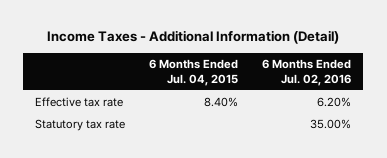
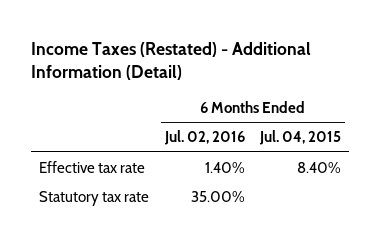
[47,30,340,45] Income Taxes - Additional Information (Detail) -> [31,41,312,80] Income Taxes (Restated) - Additional Information (Detail)
[317,97,352,108] 6.20% -> [204,161,245,173] 1.40%

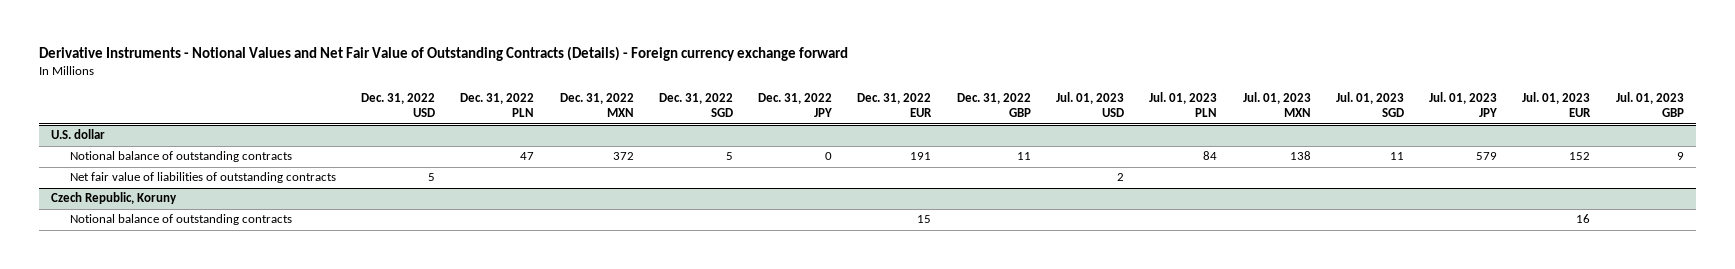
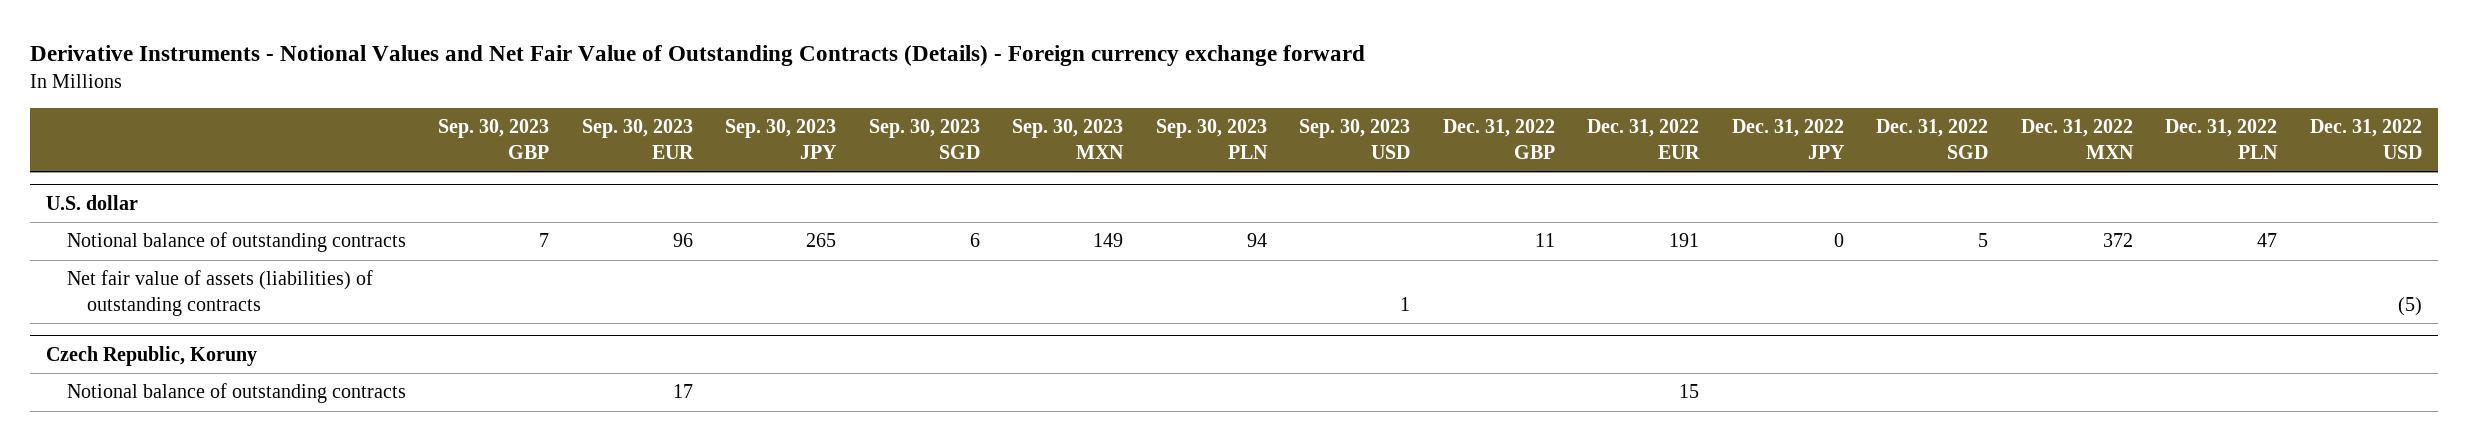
[1056,92,1125,118] Jul. 01, 2023 USD -> none
[1149,92,1218,118] Jul. 01, 2023 PLN -> none
[1242,92,1311,118] Jul. 01, 2023 MXN -> none
[1335,92,1404,118] Jul. 01, 2023 SGD -> none
[1429,92,1498,118] Jul. 01, 2023 JPY -> none
[1522,92,1592,118] Jul. 01, 2023 EUR -> none
[1615,92,1684,118] Jul. 01, 2023 GBP -> none
none -> [438,119,550,159] Sep. 30, 2023 GBP
none -> [581,119,694,159] Sep. 30, 2023 EUR
none -> [725,119,838,159] Sep. 30, 2023 JPY
none -> [868,119,980,159] Sep. 30, 2023 SGD
none -> [1012,119,1125,159] Sep. 30, 2023 MXN
none -> [1155,119,1268,159] Sep. 30, 2023 PLN
none -> [1299,119,1411,159] Sep. 30, 2023 USD
[69,172,336,184] Net fair value of liabilities of outstanding contracts -> [66,270,373,316] Net fair value of assets (liabilities) of outstanding contracts
[428,173,436,182] 5 -> [2398,296,2423,316] (5)

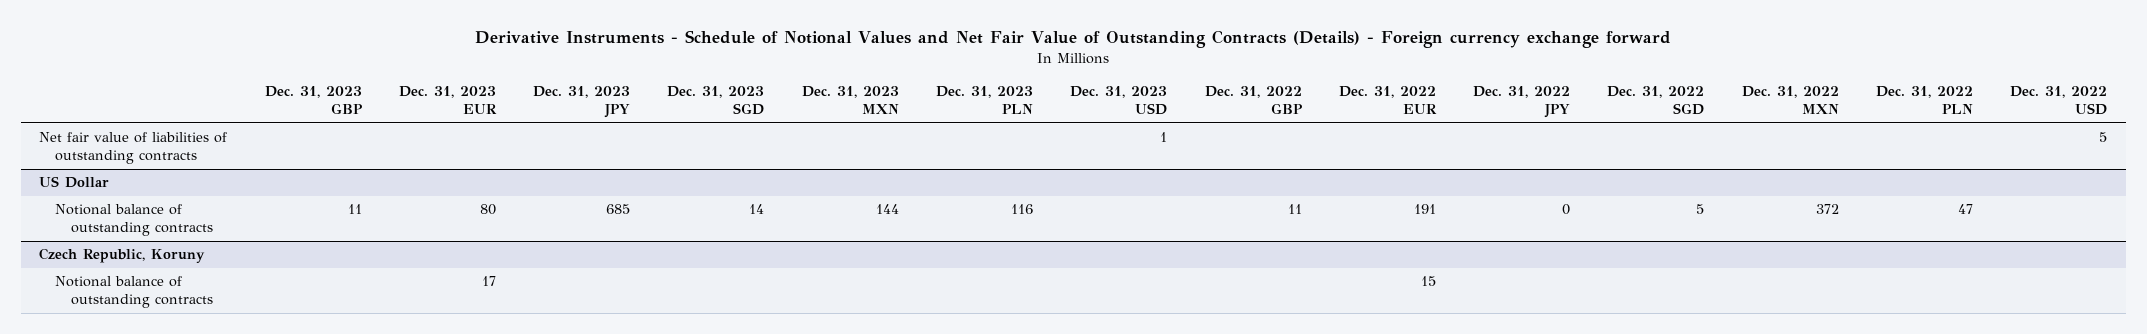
[29,44,1365,66] Derivative Instruments - Notional Values and Net Fair Value of Outstanding Contracts (Details) - Foreign currency exchange forward -> [475,30,1672,49] Derivative Instruments - Schedule of Notional Values and Net Fair Value of Outstanding Contracts (Details) - Foreign currency exchange forward
[438,119,550,159] Sep. 30, 2023 GBP -> none
[581,119,694,159] Sep. 30, 2023 EUR -> none
[725,119,838,159] Sep. 30, 2023 JPY -> none
[868,119,980,159] Sep. 30, 2023 SGD -> none
[1012,119,1125,159] Sep. 30, 2023 MXN -> none
[1155,119,1268,159] Sep. 30, 2023 PLN -> none
[1299,119,1411,159] Sep. 30, 2023 USD -> none
none -> [264,86,362,115] Dec. 31, 2023 GBP
none -> [398,86,497,115] Dec. 31, 2023 EUR
none -> [533,86,631,119] Dec. 31, 2023 JPY
none -> [667,86,765,116] Dec. 31, 2023 SGD
none -> [801,86,899,115] Dec. 31, 2023 MXN
none -> [936,86,1034,115] Dec. 31, 2023 PLN
none -> [1070,86,1168,116] Dec. 31, 2023 USD
none -> [39,132,228,165] Net fair value of liabilities of outstanding contracts
[45,195,138,211] U.S. dollar -> [39,176,110,189] US Dollar
[66,270,373,316] Net fair value of assets (liabilities) of outstanding contracts -> none

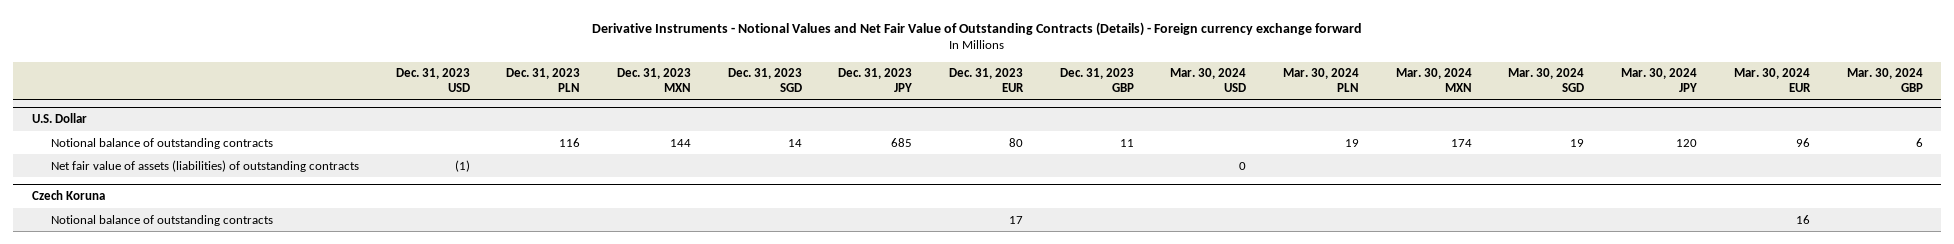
[475,30,1672,49] Derivative Instruments - Schedule of Notional Values and Net Fair Value of Outstanding Contracts (Details) - Foreign currency exchange forward -> [592,21,1363,36] Derivative Instruments - Notional Values and Net Fair Value of Outstanding Contracts (Details) - Foreign currency exchange forward
[1204,86,1302,115] Dec. 31, 2022 GBP -> none
[1338,86,1437,115] Dec. 31, 2022 EUR -> none
[1473,86,1571,119] Dec. 31, 2022 JPY -> none
[1607,86,1705,116] Dec. 31, 2022 SGD -> none
[1741,86,1839,115] Dec. 31, 2022 MXN -> none
[1876,86,1974,115] Dec. 31, 2022 PLN -> none
[2010,86,2108,116] Dec. 31, 2022 USD -> none
none -> [1170,68,1247,92] Mar. 30, 2024 USD
none -> [1283,68,1360,92] Mar. 30, 2024 PLN
none -> [1395,68,1472,92] Mar. 30, 2024 MXN
none -> [1508,68,1585,92] Mar. 30, 2024 SGD
none -> [1621,68,1698,92] Mar. 30, 2024 JPY
none -> [1733,68,1811,92] Mar. 30, 2024 EUR
none -> [1846,68,1923,92] Mar. 30, 2024 GBP
[39,132,228,165] Net fair value of liabilities of outstanding contracts -> none
[39,176,110,189] US Dollar -> [31,112,87,123] U.S. Dollar
none -> [50,159,359,172] Net fair value of assets (liabilities) of outstanding contracts
[39,248,206,264] Czech Republic, Koruny -> [31,189,105,200] Czech Koruna

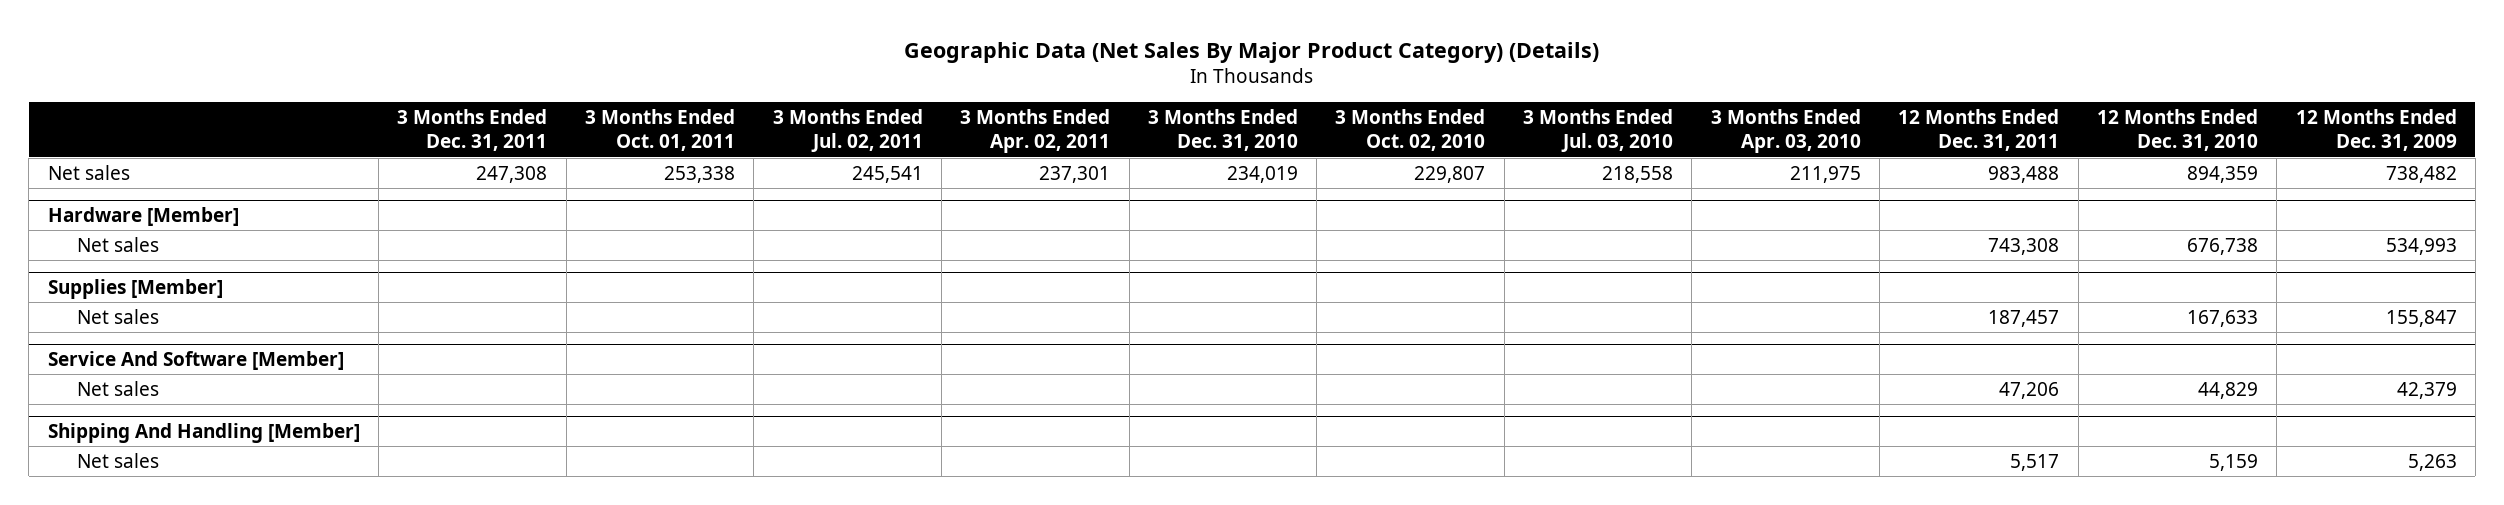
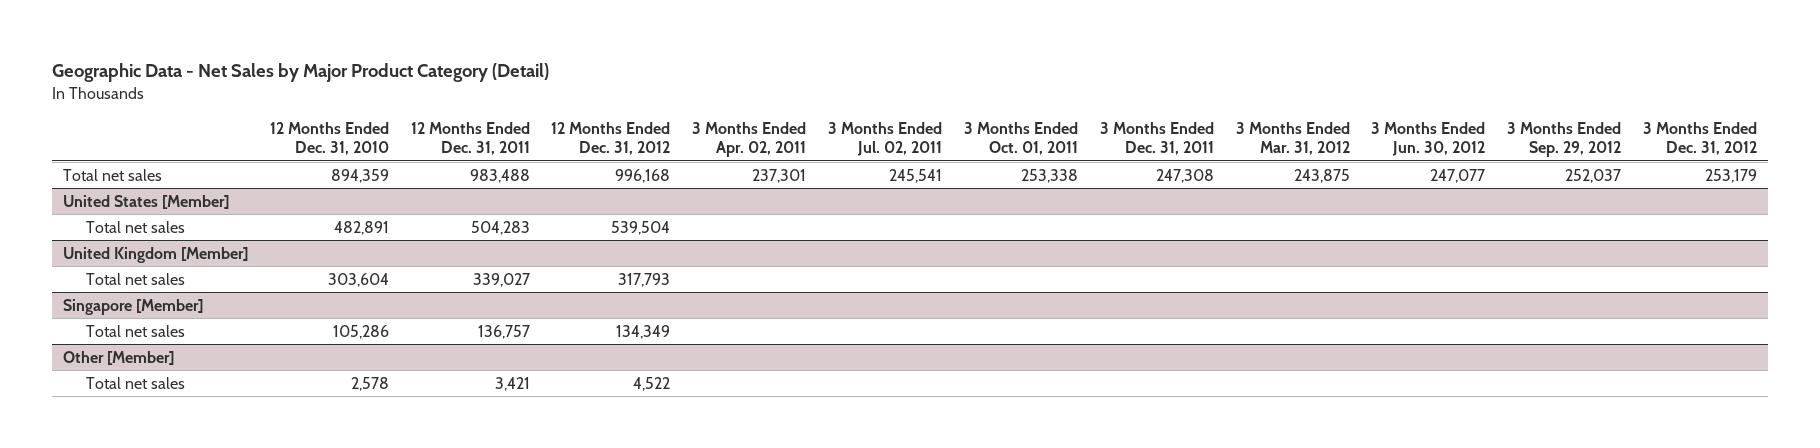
[904,42,1600,64] Geographic Data (Net Sales By Major Product Category) (Details) -> [51,62,549,82] Geographic Data - Net Sales by Major Product Category (Detail)
[1147,109,1298,152] 3 Months Ended Dec. 31, 2010 -> none
[1335,109,1486,152] 3 Months Ended Oct. 02, 2010 -> none
[1523,109,1674,153] 3 Months Ended Jul. 03, 2010 -> none
[1710,109,1861,154] 3 Months Ended Apr. 03, 2010 -> none
[2295,109,2457,152] 12 Months Ended Dec. 31, 2009 -> none
none -> [551,121,671,156] 12 Months Ended Dec. 31, 2012
none -> [1235,121,1350,156] 3 Months Ended Mar. 31, 2012
none -> [1371,121,1486,157] 3 Months Ended Jun. 30, 2012
none -> [1507,121,1622,158] 3 Months Ended Sep. 29, 2012
none -> [1643,121,1758,156] 3 Months Ended Dec. 31, 2012
[47,207,239,227] Hardware [Member] -> none
[47,279,223,300] Supplies [Member] -> none
[47,351,344,371] Service And Software [Member] -> none
[47,423,360,444] Shipping And Handling [Member] -> none
[47,164,130,180] Net sales -> [62,168,162,181] Total net sales
none -> [62,194,229,209] United States [Member]
[77,236,160,252] Net sales -> [86,220,186,233] Total net sales
[1988,237,2060,255] 743,308 -> [470,220,530,235] 504,283
[2186,237,2258,255] 676,738 -> [333,220,389,235] 482,891
none -> [62,246,248,263] United Kingdom [Member]
[77,308,160,324] Net sales -> [86,272,186,285] Total net sales
[1988,309,2060,327] 187,457 -> [472,272,530,287] 339,027
[2186,309,2258,327] 167,633 -> [327,272,389,287] 303,604
none -> [62,298,203,315] Singapore [Member]
[77,380,160,396] Net sales -> [86,324,186,337] Total net sales
[1999,381,2060,399] 47,206 -> [477,324,530,339] 136,757
[2197,381,2258,399] 44,829 -> [332,324,389,339] 105,286
none -> [62,350,174,365] Other [Member]
[77,452,160,468] Net sales -> [86,376,186,389] Total net sales
[2010,453,2060,471] 5,517 -> [494,376,530,391] 3,421
[2208,453,2258,471] 5,159 -> [350,376,389,391] 2,578

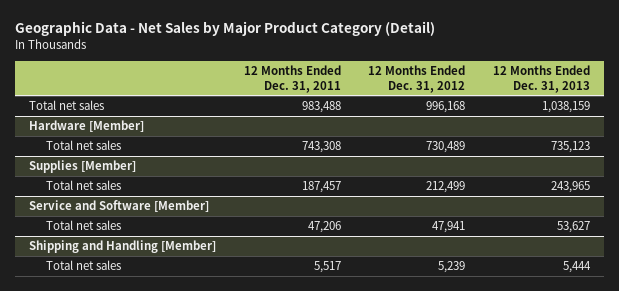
[269,121,389,156] 12 Months Ended Dec. 31, 2010 -> none
[692,121,807,158] 3 Months Ended Apr. 02, 2011 -> none
[828,121,943,157] 3 Months Ended Jul. 02, 2011 -> none
[963,121,1078,156] 3 Months Ended Oct. 01, 2011 -> none
[1099,121,1214,156] 3 Months Ended Dec. 31, 2011 -> none
[1235,121,1350,156] 3 Months Ended Mar. 31, 2012 -> none
[1371,121,1486,157] 3 Months Ended Jun. 30, 2012 -> none
[1507,121,1622,158] 3 Months Ended Sep. 29, 2012 -> none
[1643,121,1758,156] 3 Months Ended Dec. 31, 2012 -> none
none -> [493,65,591,93] 12 Months Ended Dec. 31, 2013
[62,194,229,209] United States [Member] -> none
[62,246,248,263] United Kingdom [Member] -> none
[62,298,203,315] Singapore [Member] -> none
[62,350,174,365] Other [Member] -> none
none -> [28,120,144,133] Hardware [Member]
[470,220,530,235] 504,283 -> [301,141,341,154] 743,308
[611,220,671,235] 539,504 -> [426,141,466,154] 730,489
none -> [28,160,136,174] Supplies [Member]
[472,272,530,287] 339,027 -> [301,181,341,194] 187,457
[618,272,671,287] 317,793 -> [426,181,466,194] 212,499
none -> [28,200,209,213] Service and Software [Member]
[477,324,530,339] 136,757 -> [307,221,341,234] 47,206
[616,324,671,339] 134,349 -> [432,221,466,234] 47,941
none -> [28,240,216,254] Shipping and Handling [Member]
[494,376,530,391] 3,421 -> [313,261,341,274] 5,517
[633,376,671,391] 4,522 -> [438,261,466,274] 5,239

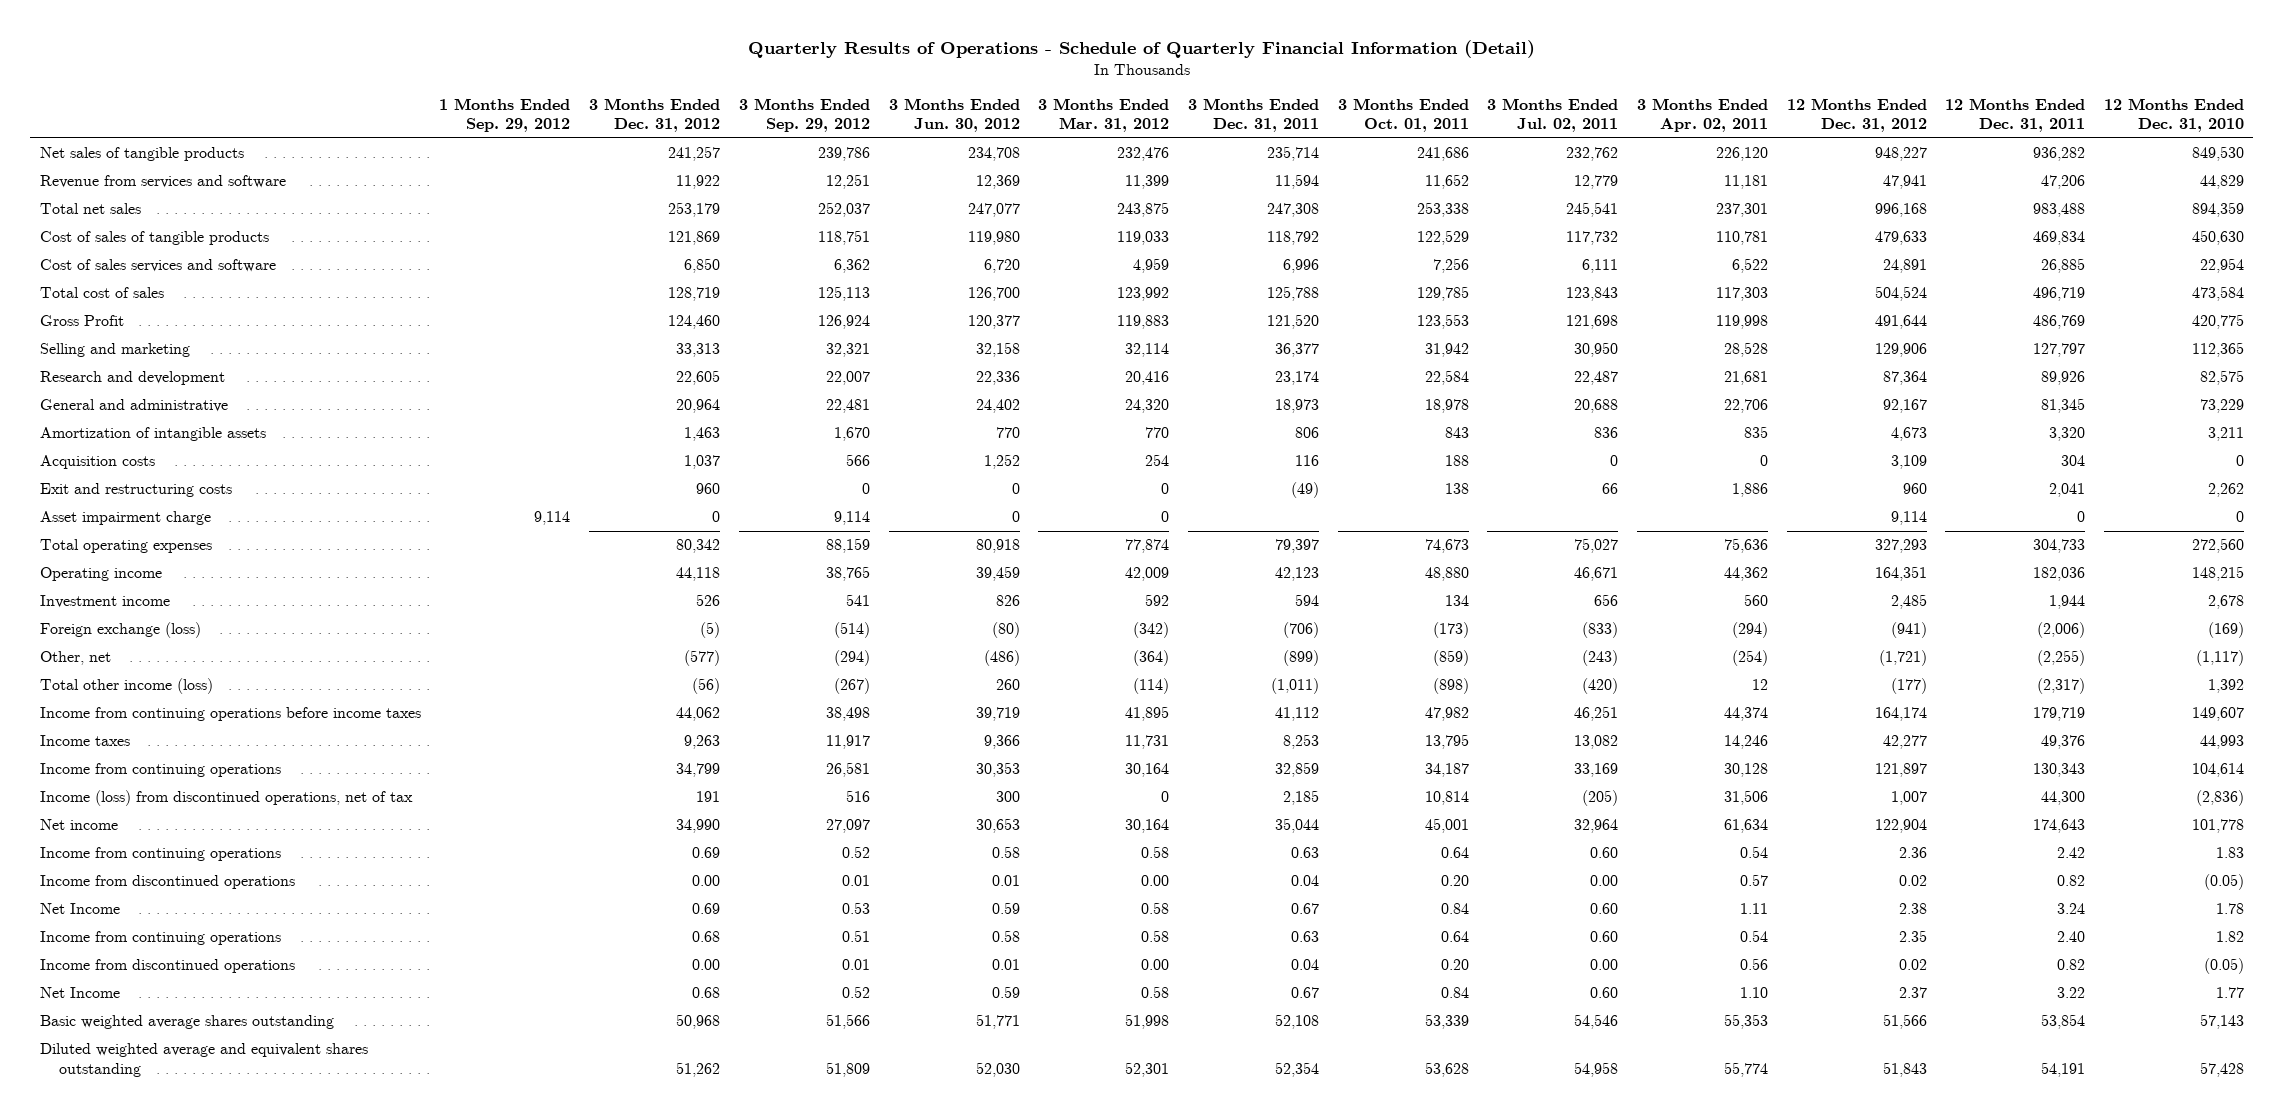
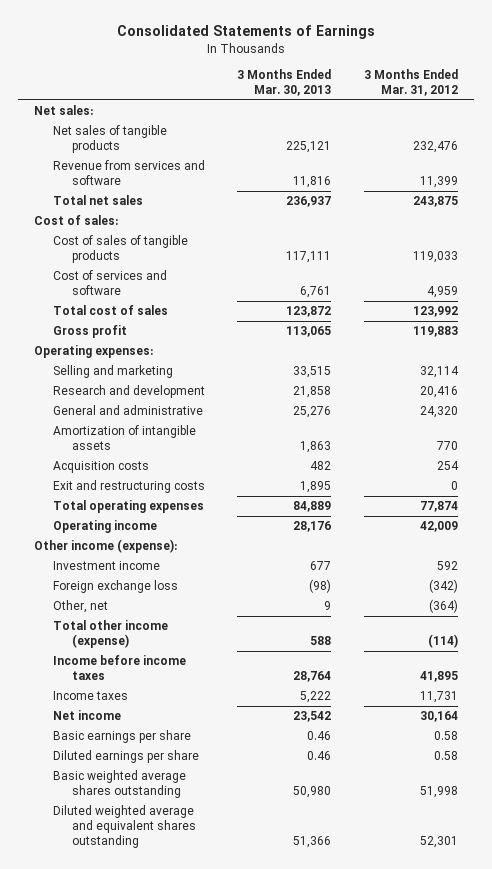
[747,40,1535,59] Quarterly Results of Operations - Schedule of Quarterly Financial Information (Detail) -> [116,25,375,40] Consolidated Statements of Earnings
[439,97,571,133] 1 Months Ended Sep. 29, 2012 -> none
[589,97,721,133] 3 Months Ended Dec. 31, 2012 -> none
[738,97,870,133] 3 Months Ended Sep. 29, 2012 -> none
[888,97,1020,133] 3 Months Ended Jun. 30, 2012 -> none
[1187,97,1319,133] 3 Months Ended Dec. 31, 2011 -> none
[1337,97,1469,133] 3 Months Ended Oct. 01, 2011 -> none
[1487,97,1619,133] 3 Months Ended Jul. 02, 2011 -> none
[1637,97,1769,133] 3 Months Ended Apr. 02, 2011 -> none
[1786,97,1927,133] 12 Months Ended Dec. 31, 2012 -> none
[1945,97,2086,133] 12 Months Ended Dec. 31, 2011 -> none
[2104,97,2245,133] 12 Months Ended Dec. 31, 2010 -> none
none -> [237,69,332,97] 3 Months Ended Mar. 30, 2013
none -> [33,105,93,116] Net sales:
none -> [33,215,118,226] Cost of sales:
[39,259,276,273] Cost of sales services and software -> [52,270,167,296] Cost of services and software
[39,315,124,327] Gross Profit -> [52,325,127,339] Gross profit
none -> [33,345,153,359] Operating expenses:
[39,511,211,526] Asset impairment charge -> none
none -> [33,539,177,554] Other income (expense):
[39,622,201,639] Foreign exchange (loss) -> [52,580,178,594] Foreign exchange loss
[39,678,213,695] Total other income (loss) -> [52,620,168,649] Total other income (expense)
[39,707,421,722] Income from continuing operations before income taxes -> [52,655,186,681] Income before income taxes
[39,763,281,778] Income from continuing operations -> none
[39,790,413,807] Income (loss) from discontinued operations, net of tax -> none
[39,847,281,862] Income from continuing operations -> none
[39,875,295,890] Income from discontinued operations -> none
[39,931,281,946] Income from continuing operations -> none
[39,959,295,974] Income from discontinued operations -> none
[39,903,120,915] Net Income -> [52,730,191,744] Basic earnings per share
[39,987,120,999] Net Income -> [52,750,199,764] Diluted earnings per share

